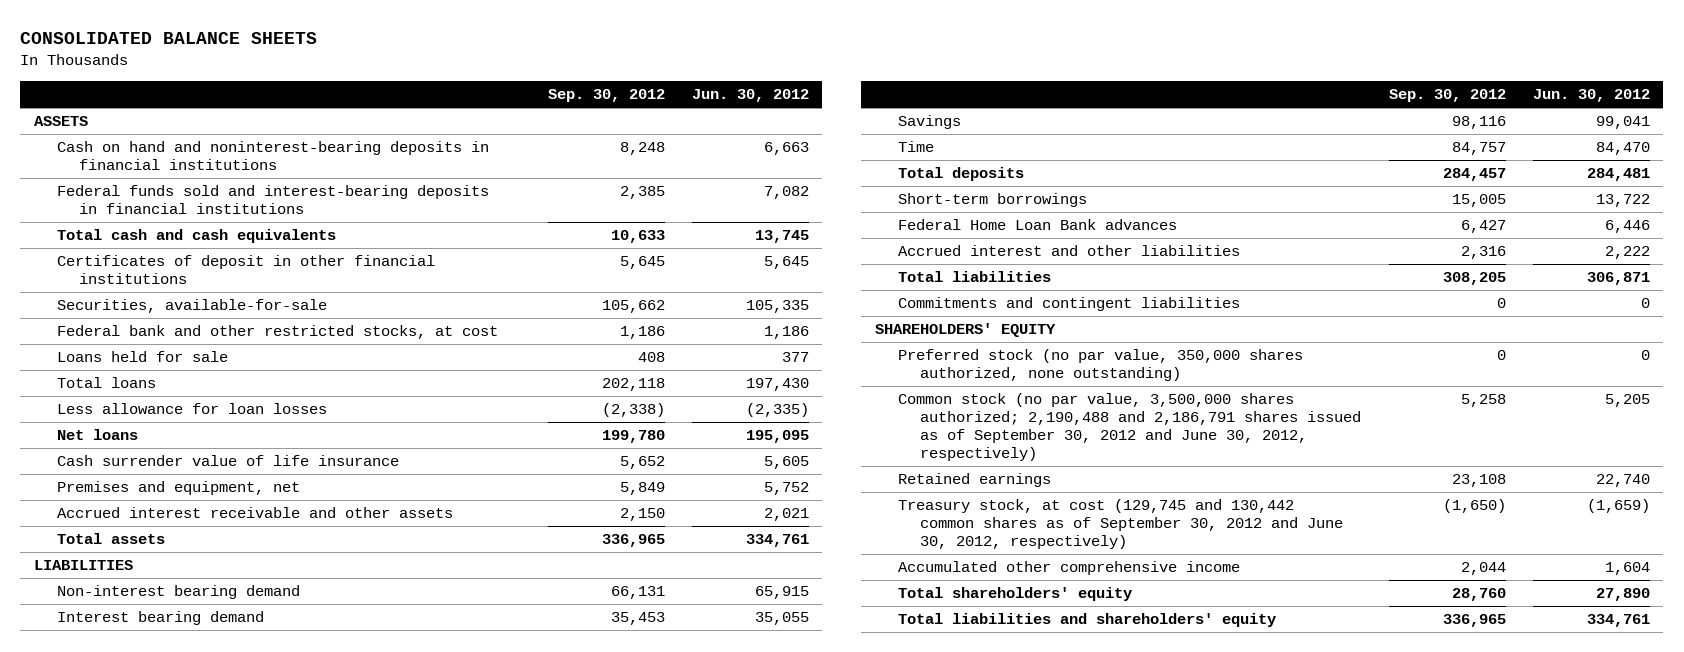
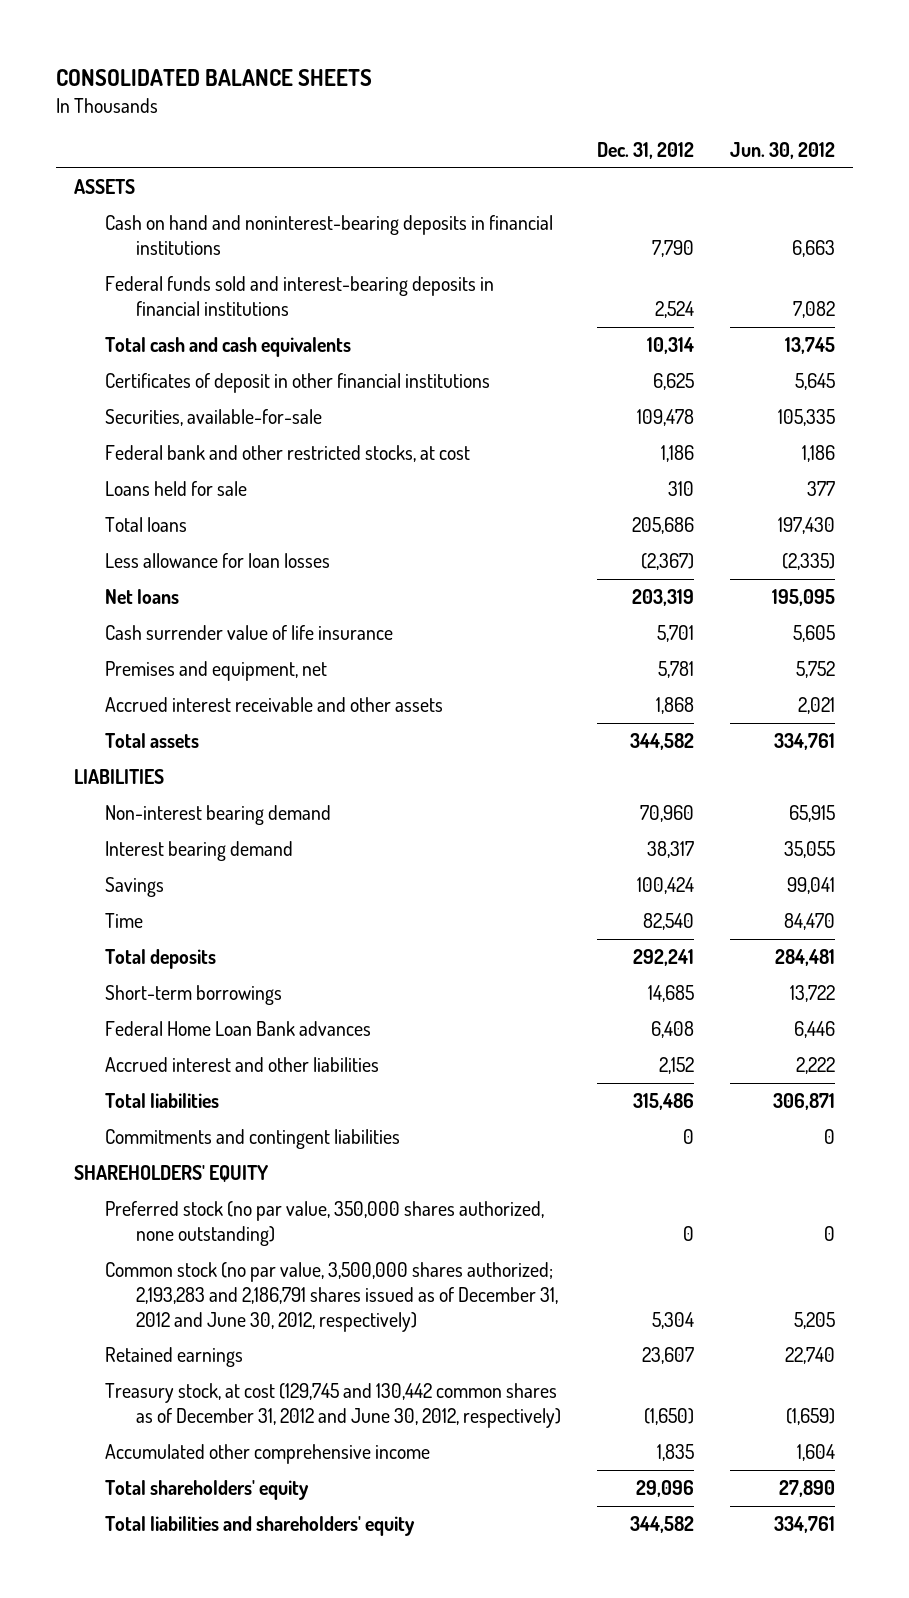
[547,89,665,103] Sep. 30, 2012 -> none
none -> [596,142,694,160] Dec. 31, 2012
[897,393,1362,462] Common stock (no par value, 3,500,000 shares authorized; 2,190,488 and 2,186,791 shares issued as of September 30, 2012 and June 30, 2012, respectively) -> [104,1261,558,1332] Common stock (no par value, 3,500,000 shares authorized; 2,193,283 and 2,186,791 shares issued as of December 31, 2012 and June 30, 2012, respectively)
[897,499,1344,550] Treasury stock, at cost (129,745 and 130,442 common shares as of September 30, 2012 and June 30, 2012, respectively) -> [104,1382,561,1428] Treasury stock, at cost (129,745 and 130,442 common shares as of December 31, 2012 and June 30, 2012, respectively)

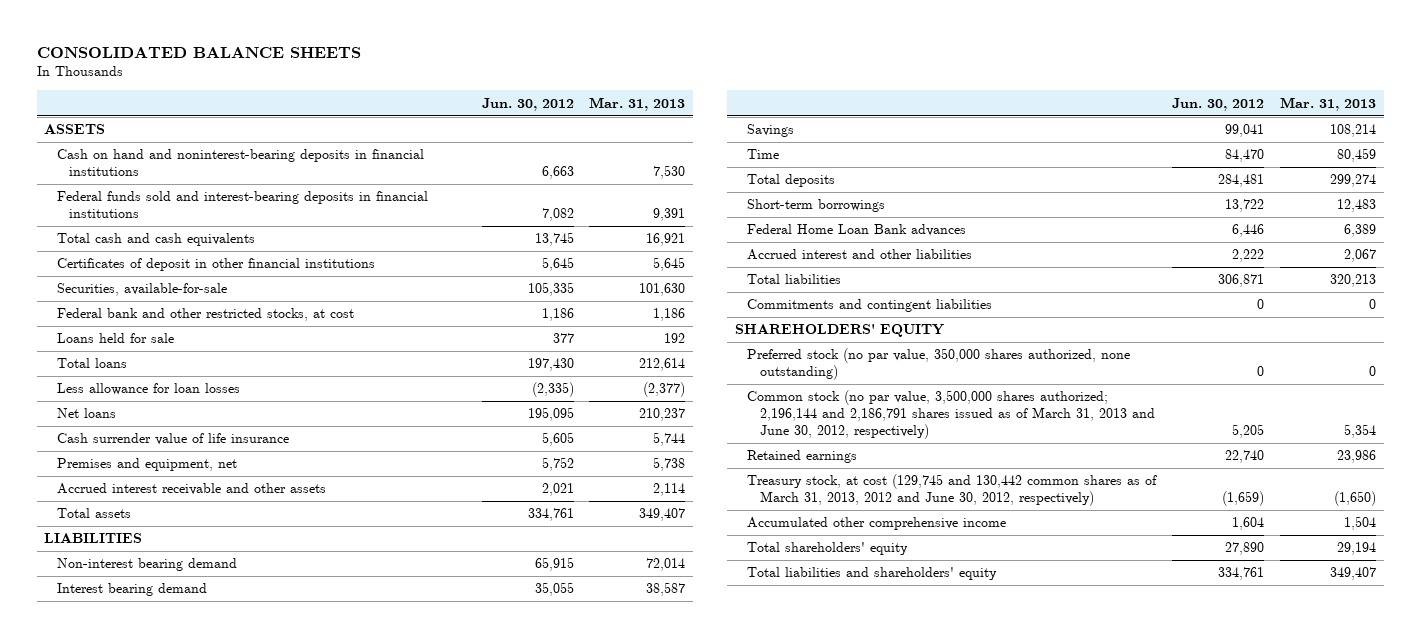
[596,142,694,160] Dec. 31, 2012 -> none
none -> [589,96,686,111] Mar. 31, 2013
[104,1261,558,1332] Common stock (no par value, 3,500,000 shares authorized; 2,193,283 and 2,186,791 shares issued as of December 31, 2012 and June 30, 2012, respectively) -> [747,390,1155,440] Common stock (no par value, 3,500,000 shares authorized; 2,196,144 and 2,186,791 shares issued as of March 31, 2013 and June 30, 2012, respectively)
[104,1382,561,1428] Treasury stock, at cost (129,745 and 130,442 common shares as of December 31, 2012 and June 30, 2012, respectively) -> [747,474,1158,507] Treasury stock, at cost (129,745 and 130,442 common shares as of March 31, 2013, 2012 and June 30, 2012, respectively)

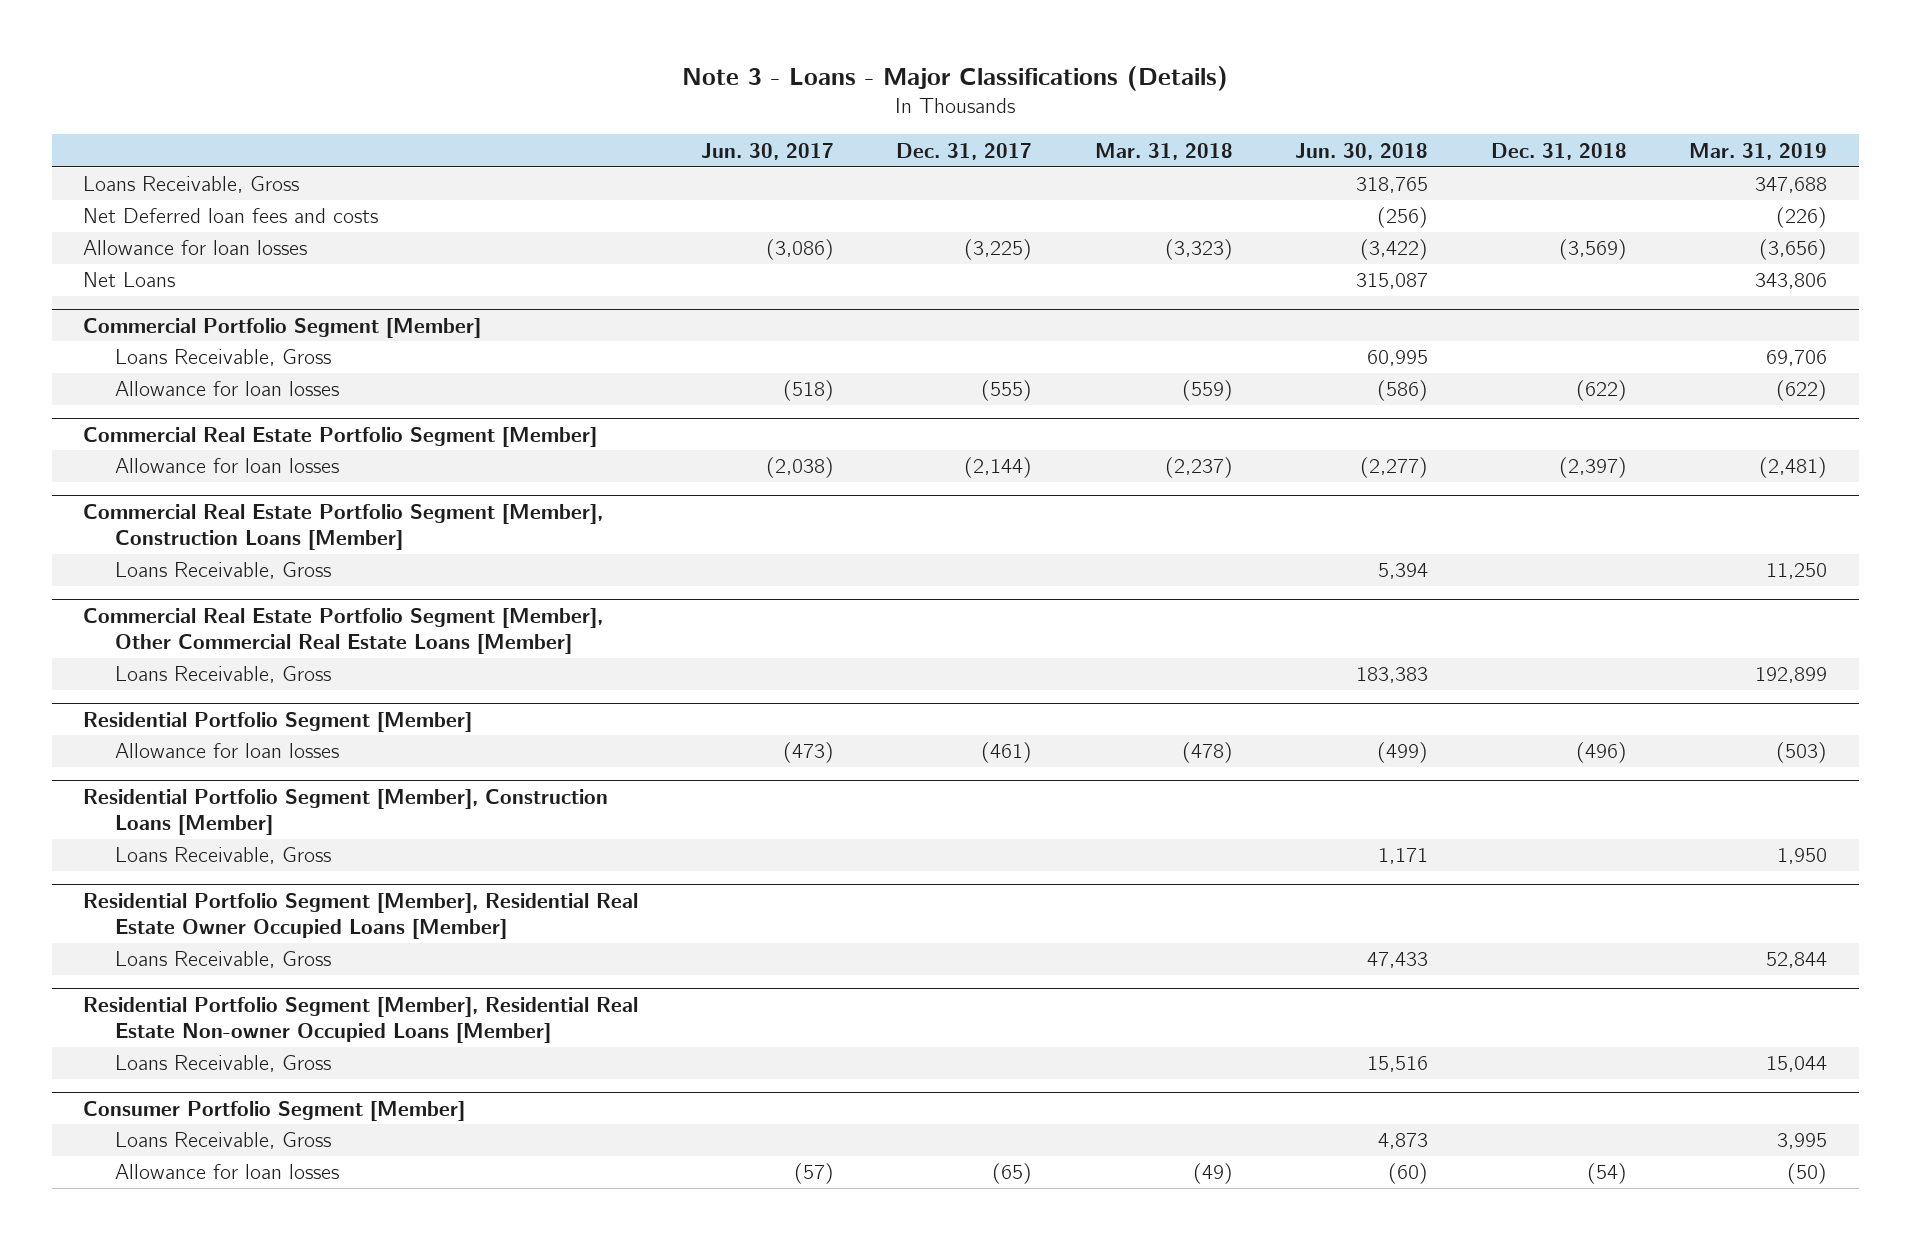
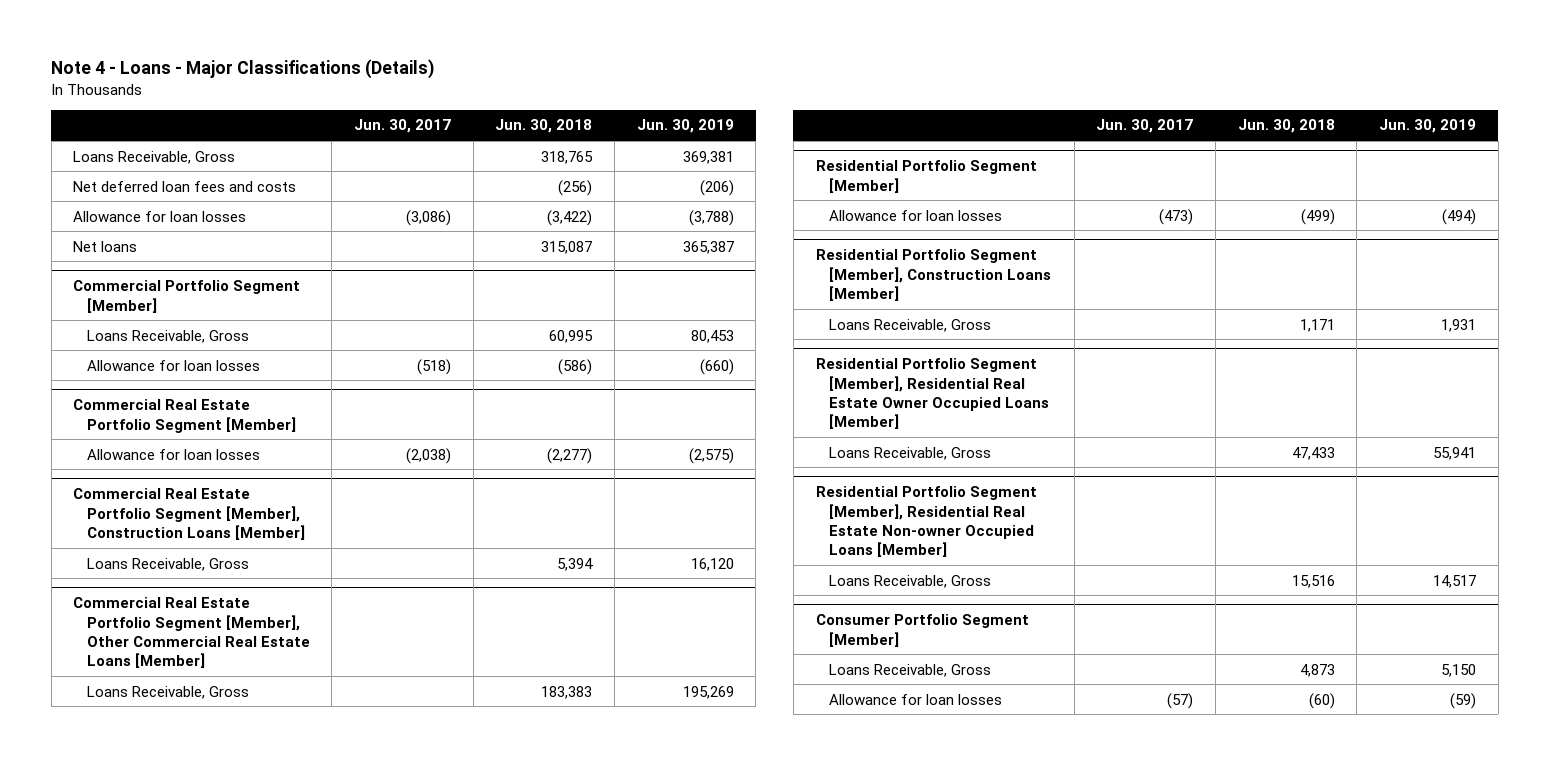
[682,65,1229,91] Note 3 - Loans - Major Classifications (Details) -> [51,59,435,80] Note 4 - Loans - Major Classifications (Details)
[896,142,1033,160] Dec. 31, 2017 -> none
[1094,142,1233,160] Mar. 31, 2018 -> none
[1490,142,1627,160] Dec. 31, 2018 -> none
[1689,142,1828,160] Mar. 31, 2019 -> none
none -> [636,119,734,134] Jun. 30, 2019
[82,208,378,224] Net Deferred loan fees and costs -> [73,180,297,192] Net deferred loan fees and costs
[82,272,175,288] Net Loans -> [73,240,138,252] Net loans

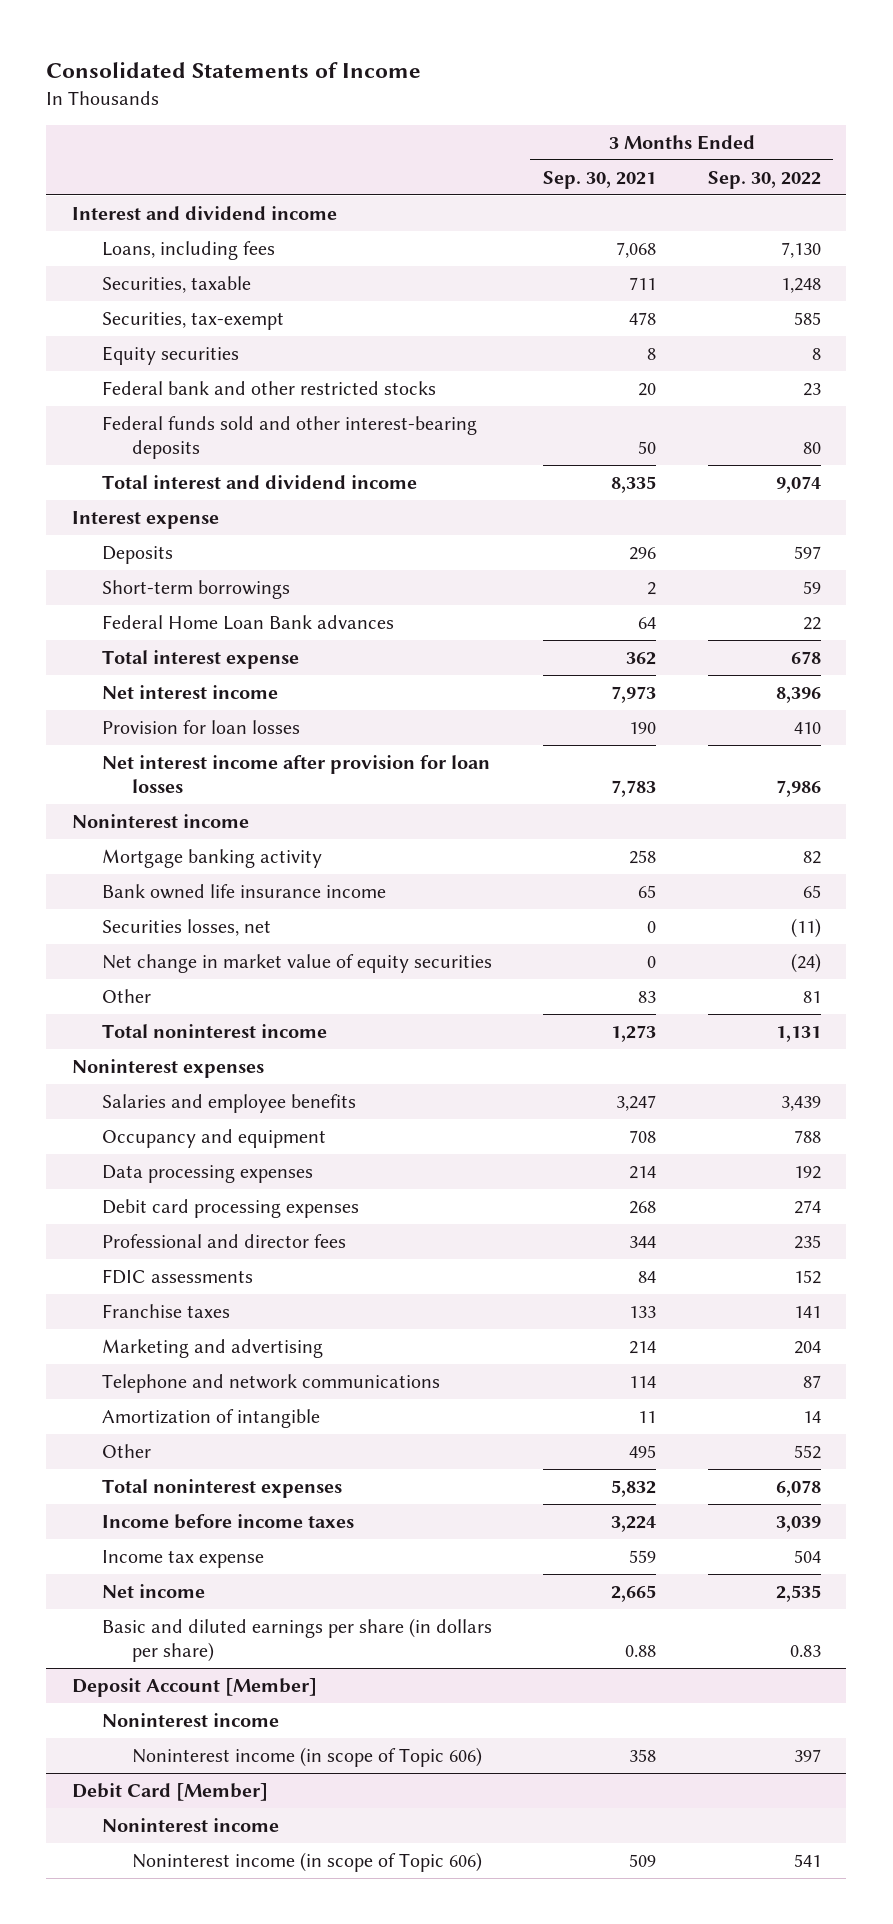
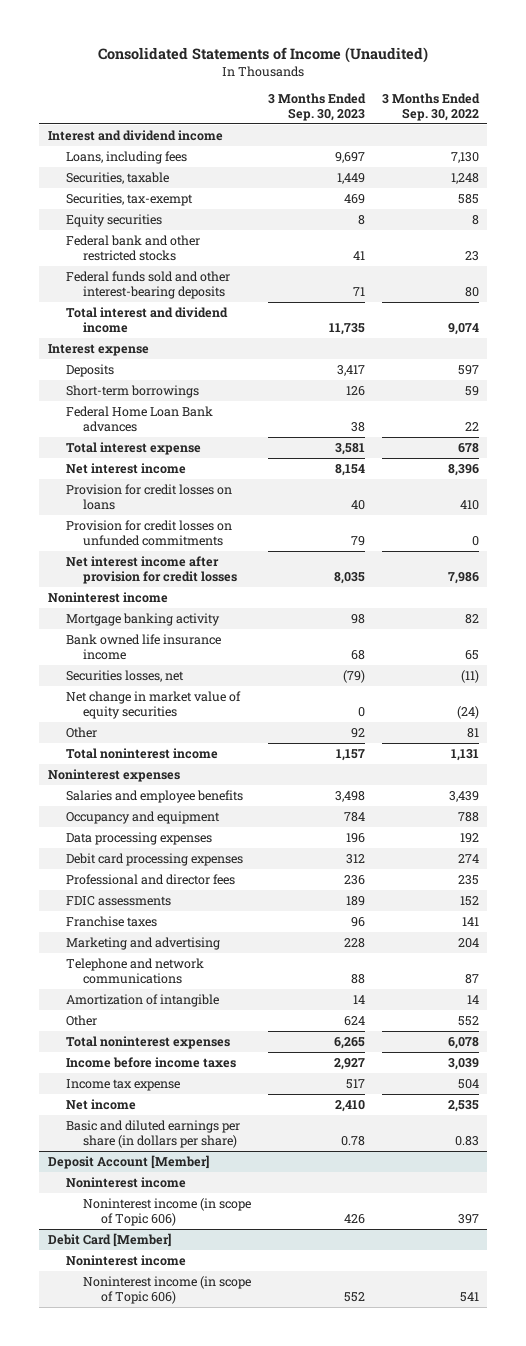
[46,61,422,78] Consolidated Statements of Income -> [98,46,429,63] Consolidated Statements of Income (Unaudited)
[543,170,657,189] Sep. 30, 2021 -> none
none -> [267,92,366,121] 3 Months Ended Sep. 30, 2023
[101,719,300,734] Provision for loan losses -> [65,483,232,510] Provision for credit losses on loans
none -> [65,519,232,546] Provision for credit losses on unfunded commitments
[101,754,490,794] Net interest income after provision for loan losses -> [65,555,238,584] Net interest income after provision for credit losses

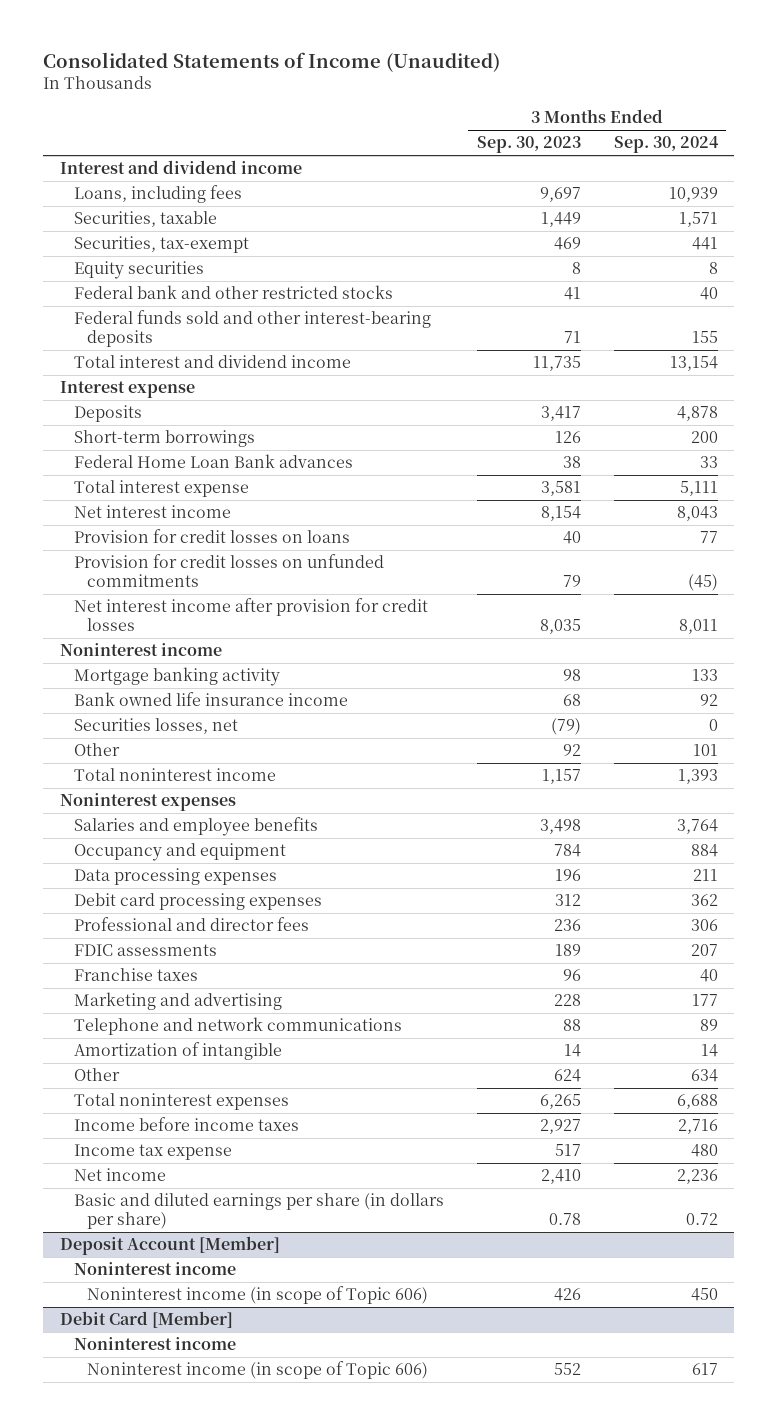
[381,92,480,121] 3 Months Ended Sep. 30, 2022 -> none
none -> [613,136,719,154] Sep. 30, 2024
[65,690,241,719] Net change in market value of equity securities -> none

